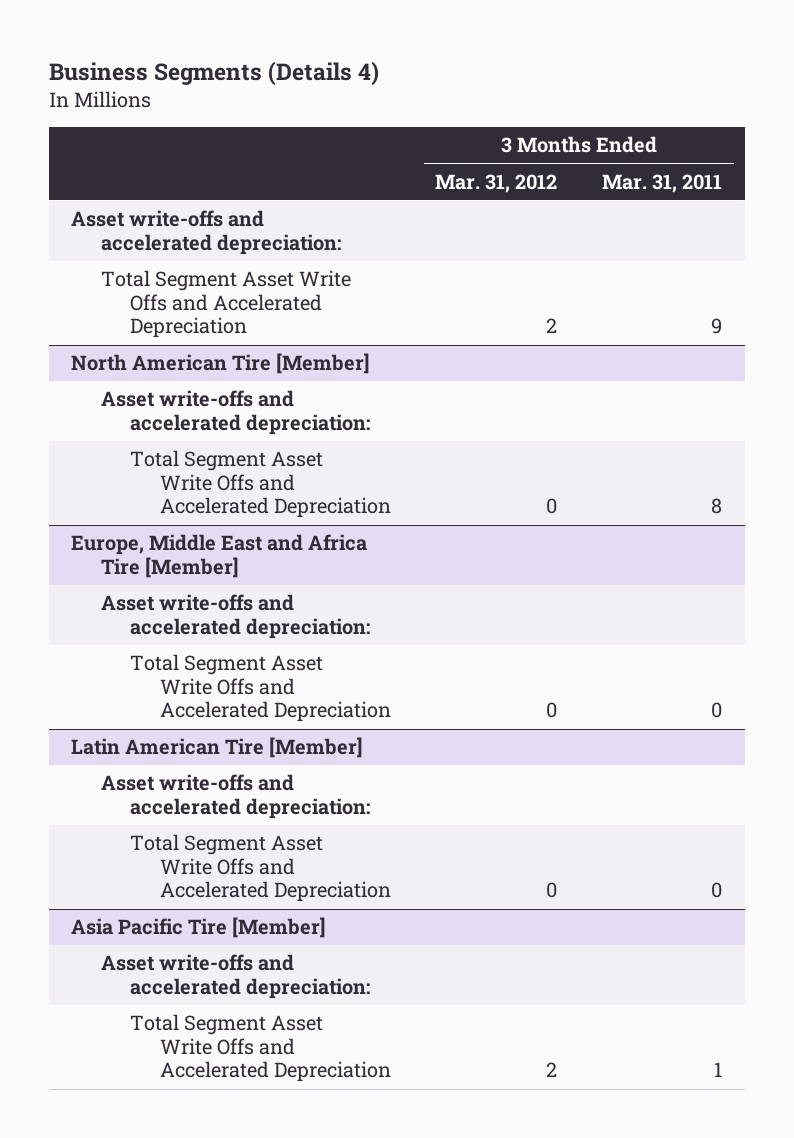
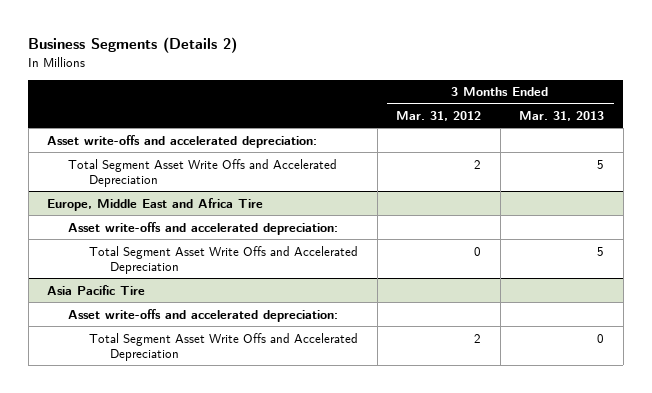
[48,60,379,86] Business Segments (Details 4) -> [28,36,238,53] Business Segments (Details 2)
[602,173,723,193] Mar. 31, 2011 -> none
none -> [519,111,605,122] Mar. 31, 2013
[71,353,371,375] North American Tire [Member] -> none
[100,390,371,435] Asset write-offs and accelerated depreciation: -> none
[130,450,391,519] Total Segment Asset Write Offs and Accelerated Depreciation -> none
[100,594,371,639] Asset write-offs and accelerated depreciation: -> none
[130,654,391,723] Total Segment Asset Write Offs and Accelerated Depreciation -> none
[71,737,364,759] Latin American Tire [Member] -> none
[71,534,368,578] Europe, Middle East and Africa Tire [Member] -> [47,197,264,211] Europe, Middle East and Africa Tire
[71,917,327,939] Asia Pacific Tire [Member] -> [47,284,146,295] Asia Pacific Tire

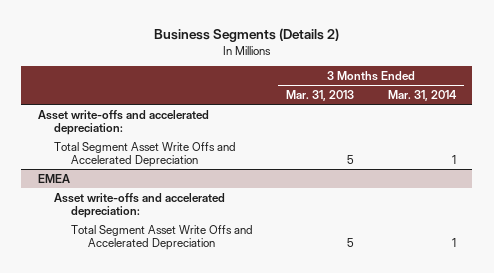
[396,111,482,122] Mar. 31, 2012 -> none
none -> [387,89,457,101] Mar. 31, 2014
[47,197,264,211] Europe, Middle East and Africa Tire -> none
none -> [37,173,70,183] EMEA
[47,284,146,295] Asia Pacific Tire -> none
[68,308,339,322] Asset write-offs and accelerated depreciation: -> none
[89,332,359,361] Total Segment Asset Write Offs and Accelerated Depreciation -> none

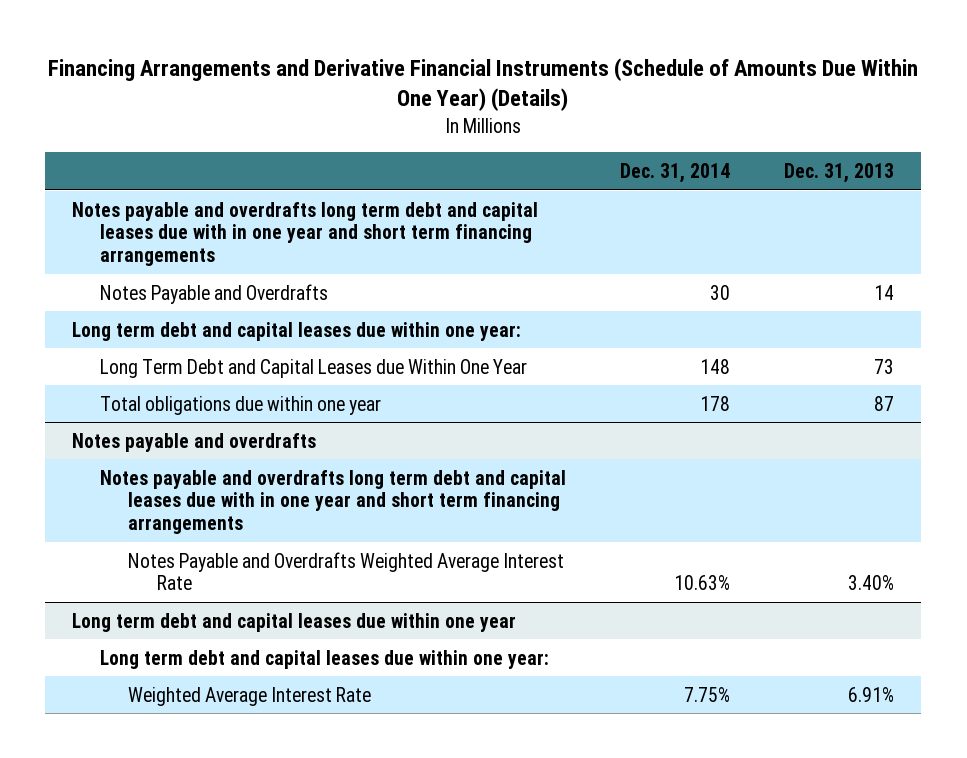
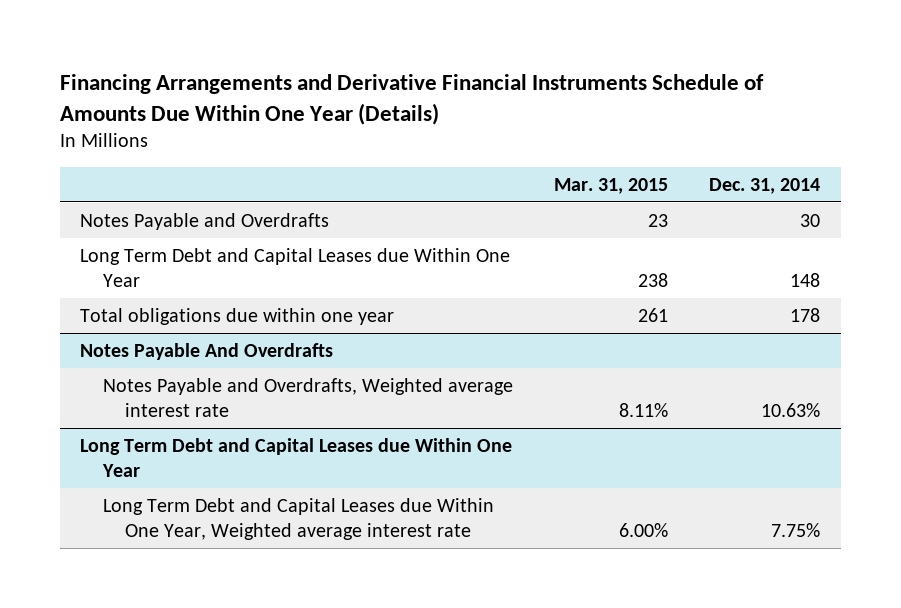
[48,57,919,112] Financing Arrangements and Derivative Financial Instruments (Schedule of Amounts Due Within One Year) (Details) -> [59,74,764,125] Financing Arrangements and Derivative Financial Instruments Schedule of Amounts Due Within One Year (Details)
[784,162,895,183] Dec. 31, 2013 -> none
none -> [553,177,668,194] Mar. 31, 2015
[72,201,539,267] Notes payable and overdrafts long term debt and capital leases due with in one year and short term financing arrangements -> none
[72,321,522,341] Long term debt and capital leases due within one year: -> none
[100,469,567,535] Notes payable and overdrafts long term debt and capital leases due with in one year and short term financing arrangements -> none
[100,649,550,669] Long term debt and capital leases due within one year: -> none
[72,432,317,452] Notes payable and overdrafts -> [80,342,334,360] Notes Payable And Overdrafts
[128,551,565,591] Notes Payable and Overdrafts Weighted Average Interest Rate -> [102,377,513,417] Notes Payable and Overdrafts, Weighted average interest rate
[72,612,517,632] Long term debt and capital leases due within one year -> [80,437,513,477] Long Term Debt and Capital Leases due Within One Year
[128,686,372,706] Weighted Average Interest Rate -> [102,497,494,540] Long Term Debt and Capital Leases due Within One Year, Weighted average interest rate

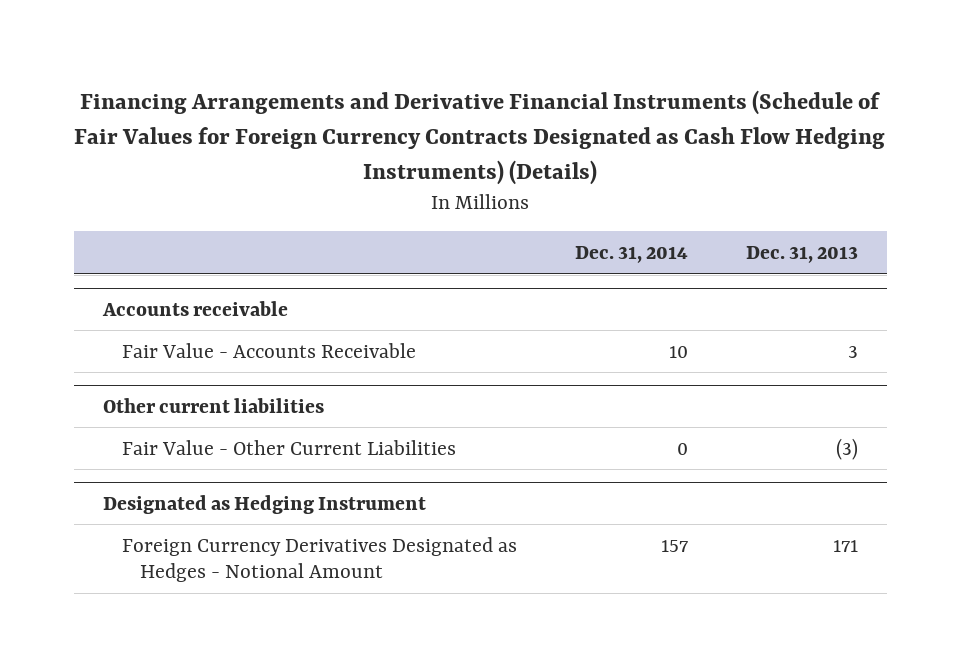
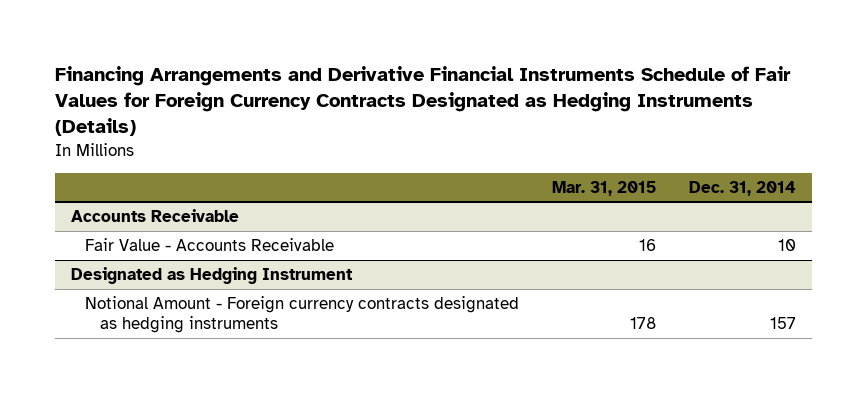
[74,90,886,185] Financing Arrangements and Derivative Financial Instruments (Schedule of Fair Values for Foreign Currency Contracts Designated as Cash Flow Hedging Instruments) (Details) -> [54,65,791,137] Financing Arrangements and Derivative Financial Instruments Schedule of Fair Values for Foreign Currency Contracts Designated as Hedging Instruments (Details)
[745,246,858,264] Dec. 31, 2013 -> none
none -> [552,180,657,196] Mar. 31, 2015
[102,300,289,316] Accounts receivable -> [71,209,240,223] Accounts Receivable
[103,397,325,413] Other current liabilities -> none
[121,439,456,455] Fair Value - Other Current Liabilities -> none
[121,536,517,582] Foreign Currency Derivatives Designated as Hedges - Notional Amount -> [85,296,520,334] Notional Amount - Foreign currency contracts designated as hedging instruments

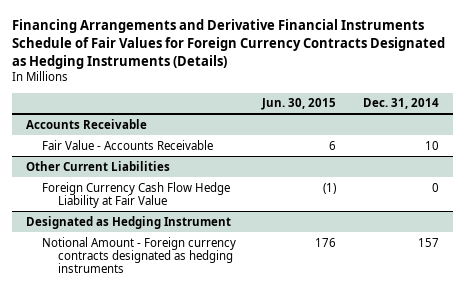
[552,180,657,196] Mar. 31, 2015 -> none
none -> [261,98,337,111] Jun. 30, 2015
none -> [25,160,170,171] Other Current Liabilities
none -> [41,181,230,208] Foreign Currency Cash Flow Hedge Liability at Fair Value

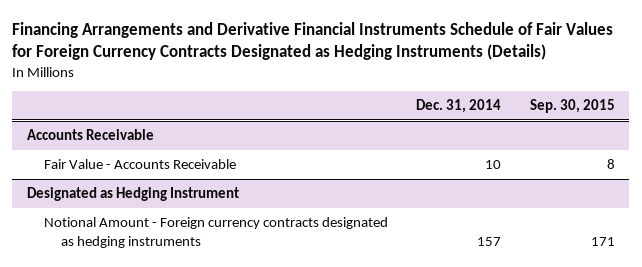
[261,98,337,111] Jun. 30, 2015 -> none
none -> [529,98,615,113] Sep. 30, 2015
[25,160,170,171] Other Current Liabilities -> none
[41,181,230,208] Foreign Currency Cash Flow Hedge Liability at Fair Value -> none

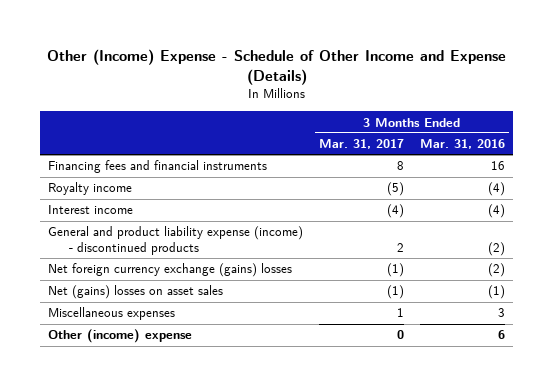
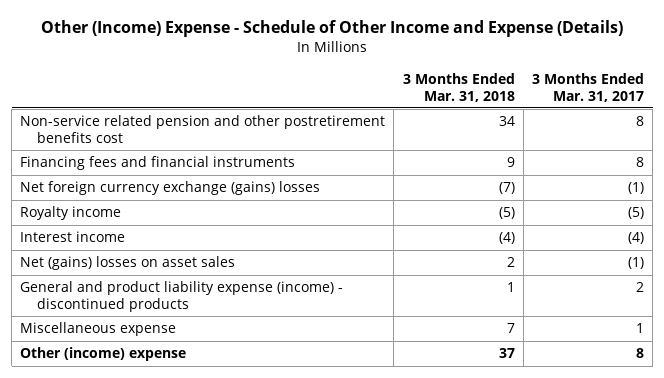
[420,139,506,150] Mar. 31, 2016 -> none
none -> [402,72,515,102] 3 Months Ended Mar. 31, 2018
none -> [20,115,386,144] Non-service related pension and other postretirement benefits cost
[48,263,293,278] Net foreign currency exchange (gains) losses -> [20,181,321,196] Net foreign currency exchange (gains) losses
[48,226,304,255] General and product liability expense (income) - discontinued products -> [20,281,344,313] General and product liability expense (income) - discontinued products
[48,307,176,321] Miscellaneous expenses -> [20,322,177,337] Miscellaneous expense
[397,330,405,340] 0 -> [636,348,645,359] 8

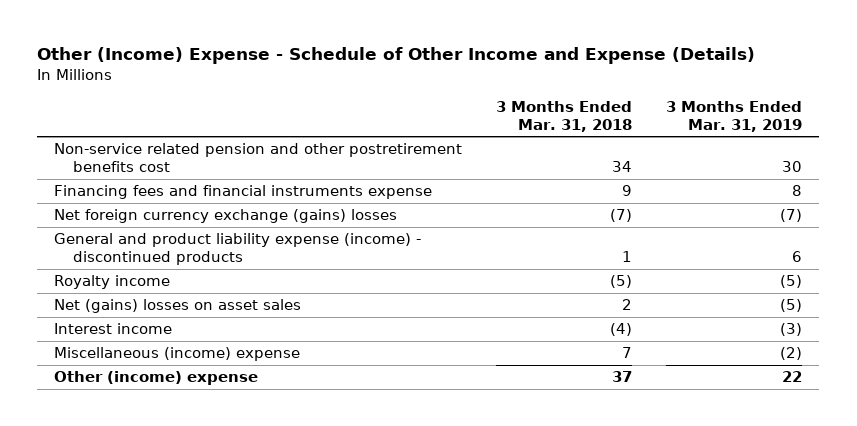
[532,72,645,102] 3 Months Ended Mar. 31, 2017 -> none
none -> [666,101,803,132] 3 Months Ended Mar. 31, 2019
[20,156,296,171] Financing fees and financial instruments -> [54,185,433,200] Financing fees and financial instruments expense
[20,281,344,313] General and product liability expense (income) - discontinued products -> [54,233,422,265] General and product liability expense (income) - discontinued products
[20,231,126,243] Interest income -> [54,323,173,335] Interest income
[20,322,177,337] Miscellaneous expense -> [54,347,301,362] Miscellaneous (income) expense

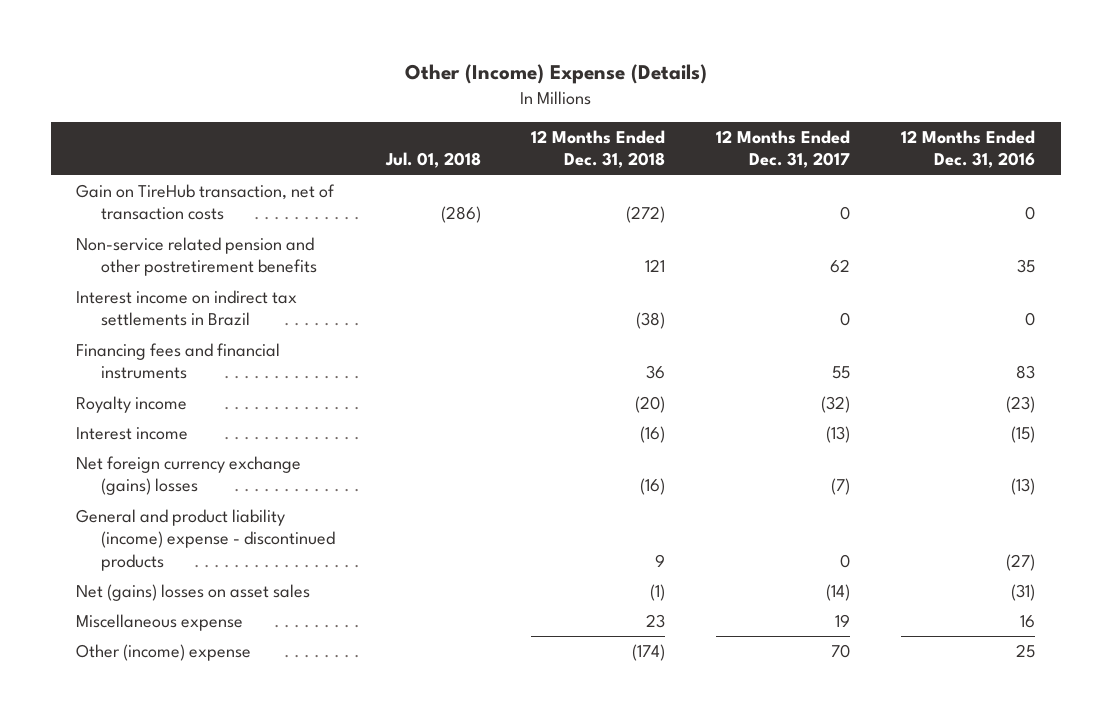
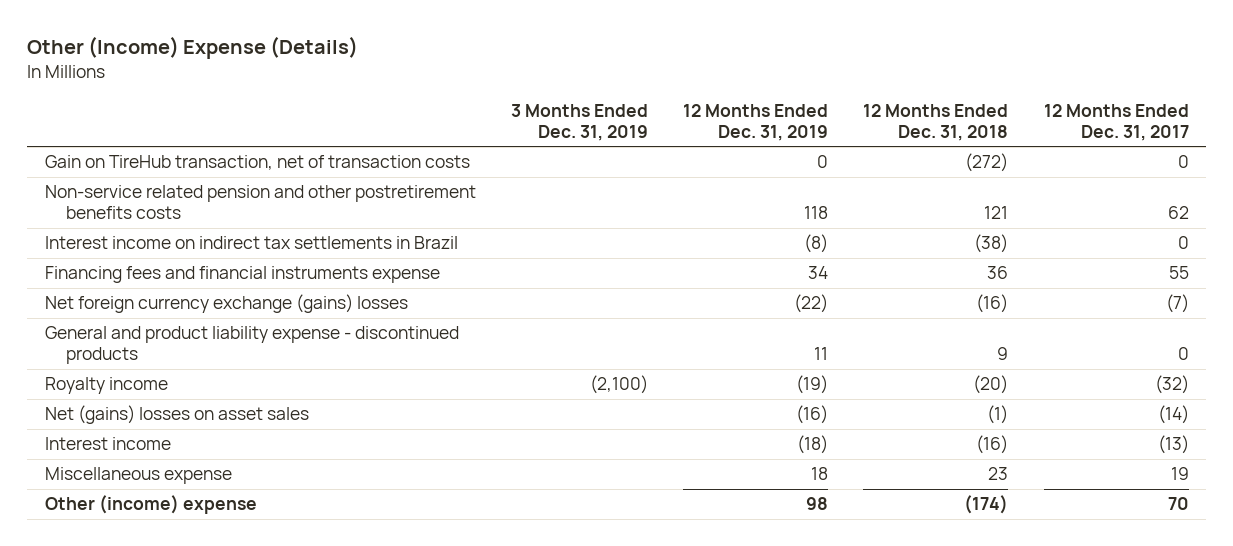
[384,152,481,169] Jul. 01, 2018 -> none
[901,130,1036,169] 12 Months Ended Dec. 31, 2016 -> none
none -> [510,103,648,141] 3 Months Ended Dec. 31, 2019
none -> [683,103,829,141] 12 Months Ended Dec. 31, 2019
[76,237,317,277] Non-service related pension and other postretirement benefits -> [44,185,476,220] Non-service related pension and other postretirement benefits costs
[76,343,281,380] Financing fees and financial instruments -> [44,266,440,284] Financing fees and financial instruments expense
[76,509,335,571] General and product liability (income) expense - discontinued products -> [44,326,459,365] General and product liability expense - discontinued products
[76,396,188,414] Royalty income -> [44,377,168,395] Royalty income
[76,427,189,441] Interest income -> [44,437,171,451] Interest income

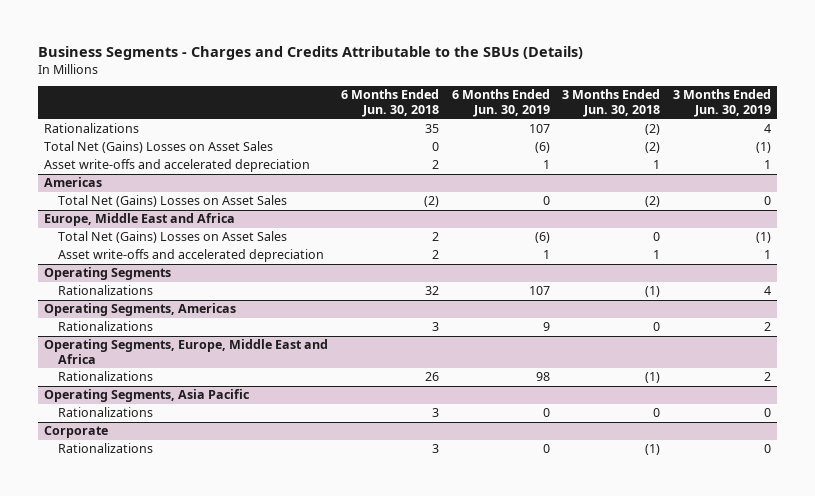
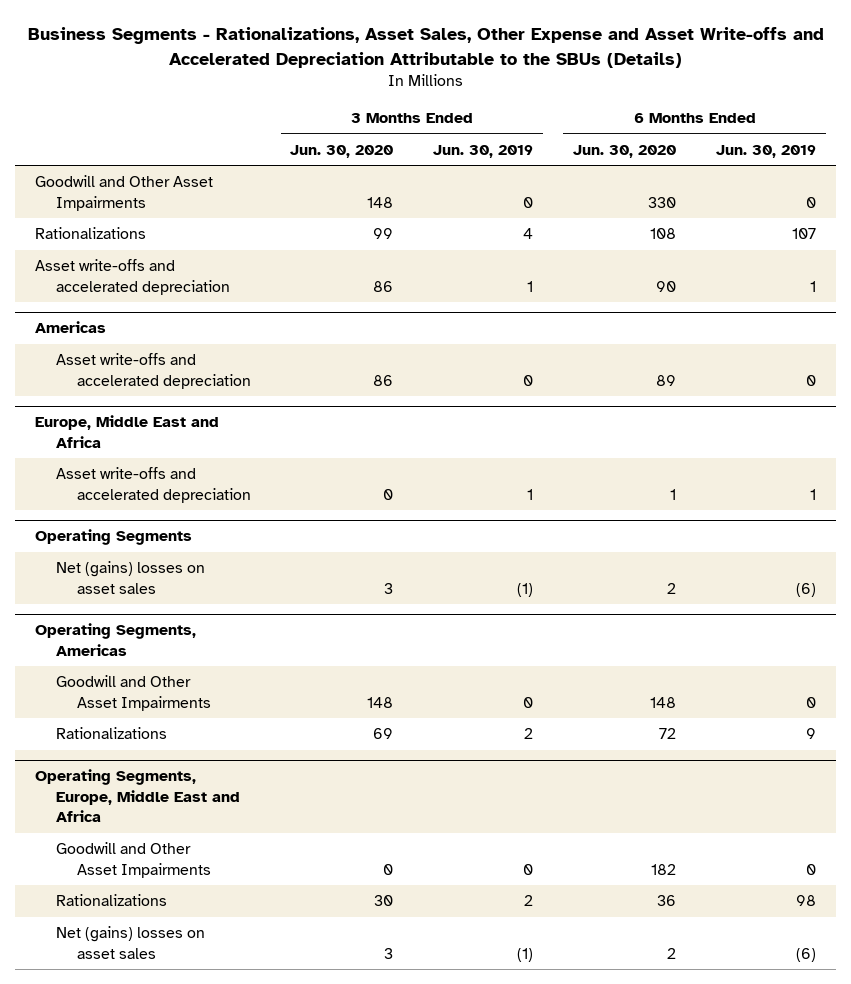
[37,46,583,61] Business Segments - Charges and Credits Attributable to the SBUs (Details) -> [27,27,824,68] Business Segments - Rationalizations, Asset Sales, Other Expense and Asset Write-offs and Accelerated Depreciation Attributable to the SBUs (Details)
[340,89,439,118] 6 Months Ended Jun. 30, 2018 -> none
[562,89,661,118] 3 Months Ended Jun. 30, 2018 -> none
none -> [290,144,394,158] Jun. 30, 2020
none -> [573,144,677,158] Jun. 30, 2020
none -> [35,175,214,211] Goodwill and Other Asset Impairments
[44,141,274,154] Total Net (Gains) Losses on Asset Sales -> none
[57,195,287,208] Total Net (Gains) Losses on Asset Sales -> none
none -> [55,353,251,389] Asset write-offs and accelerated depreciation
[57,231,287,244] Total Net (Gains) Losses on Asset Sales -> none
[57,285,153,296] Rationalizations -> none
none -> [55,561,205,594] Net (gains) losses on asset sales
none -> [55,675,211,711] Goodwill and Other Asset Impairments
none -> [55,842,211,878] Goodwill and Other Asset Impairments
[44,389,251,403] Operating Segments, Asia Pacific -> none
[57,407,153,418] Rationalizations -> none
[44,426,109,439] Corporate -> none
[57,443,153,454] Rationalizations -> none
none -> [55,926,205,959] Net (gains) losses on asset sales

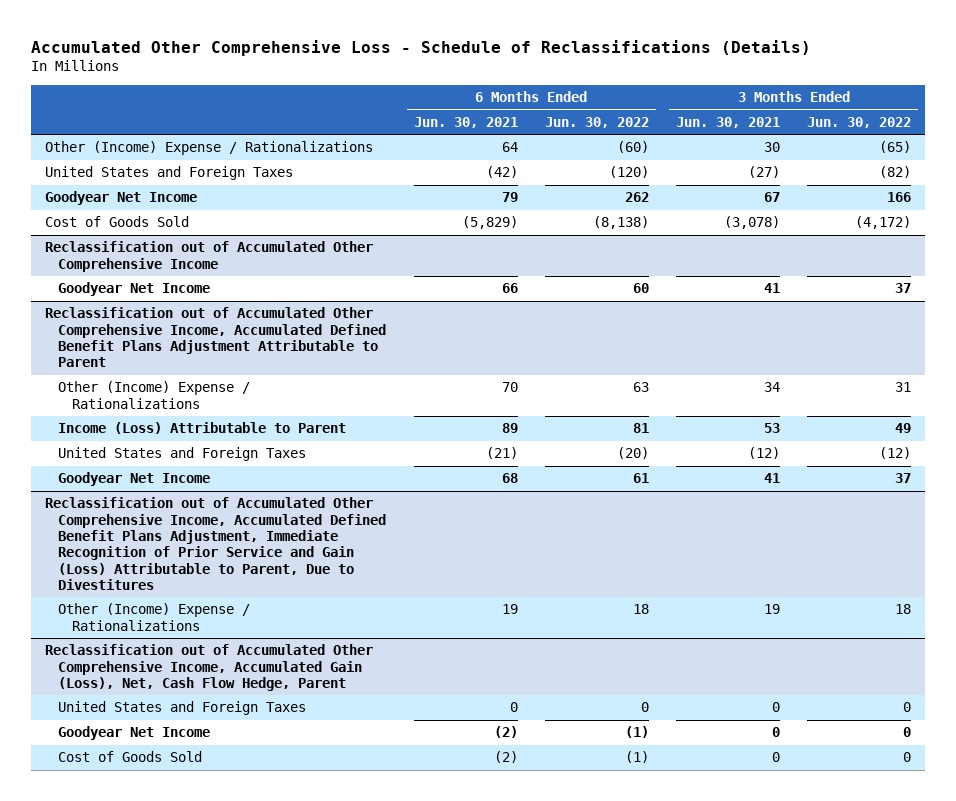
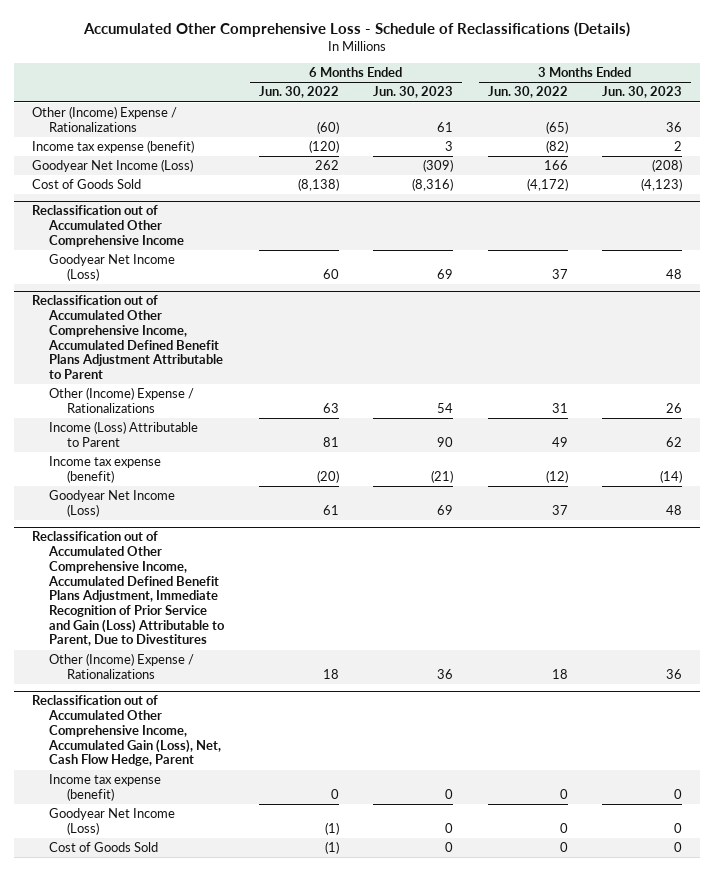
[413,116,518,128] Jun. 30, 2021 -> none
[676,116,781,128] Jun. 30, 2021 -> none
none -> [373,86,454,99] Jun. 30, 2023
none -> [602,86,683,99] Jun. 30, 2023
[45,166,294,181] United States and Foreign Taxes -> [31,140,194,154] Income tax expense (benefit)
[45,191,198,206] Goodyear Net Income -> [31,159,193,173] Goodyear Net Income (Loss)
[58,282,211,297] Goodyear Net Income -> [49,254,176,281] Goodyear Net Income (Loss)
[58,447,307,462] United States and Foreign Taxes -> [49,456,162,483] Income tax expense (benefit)
[58,472,211,487] Goodyear Net Income -> [49,490,176,517] Goodyear Net Income (Loss)
[58,701,307,716] United States and Foreign Taxes -> [49,774,162,801] Income tax expense (benefit)
[58,726,211,741] Goodyear Net Income -> [49,808,176,835] Goodyear Net Income (Loss)

